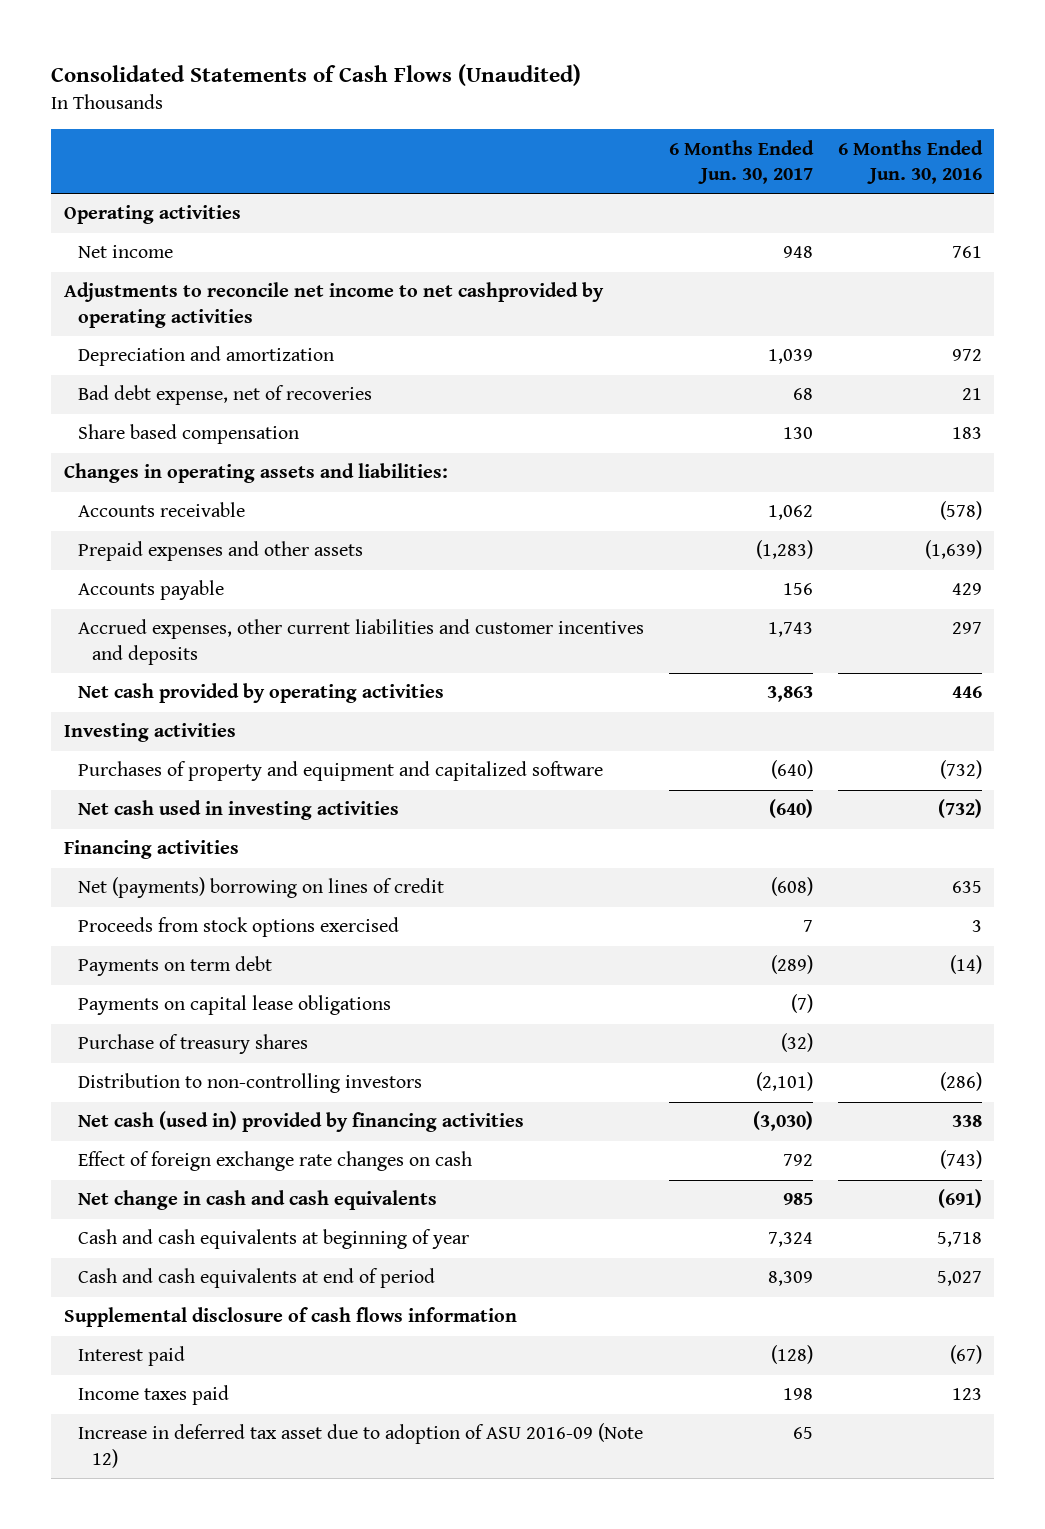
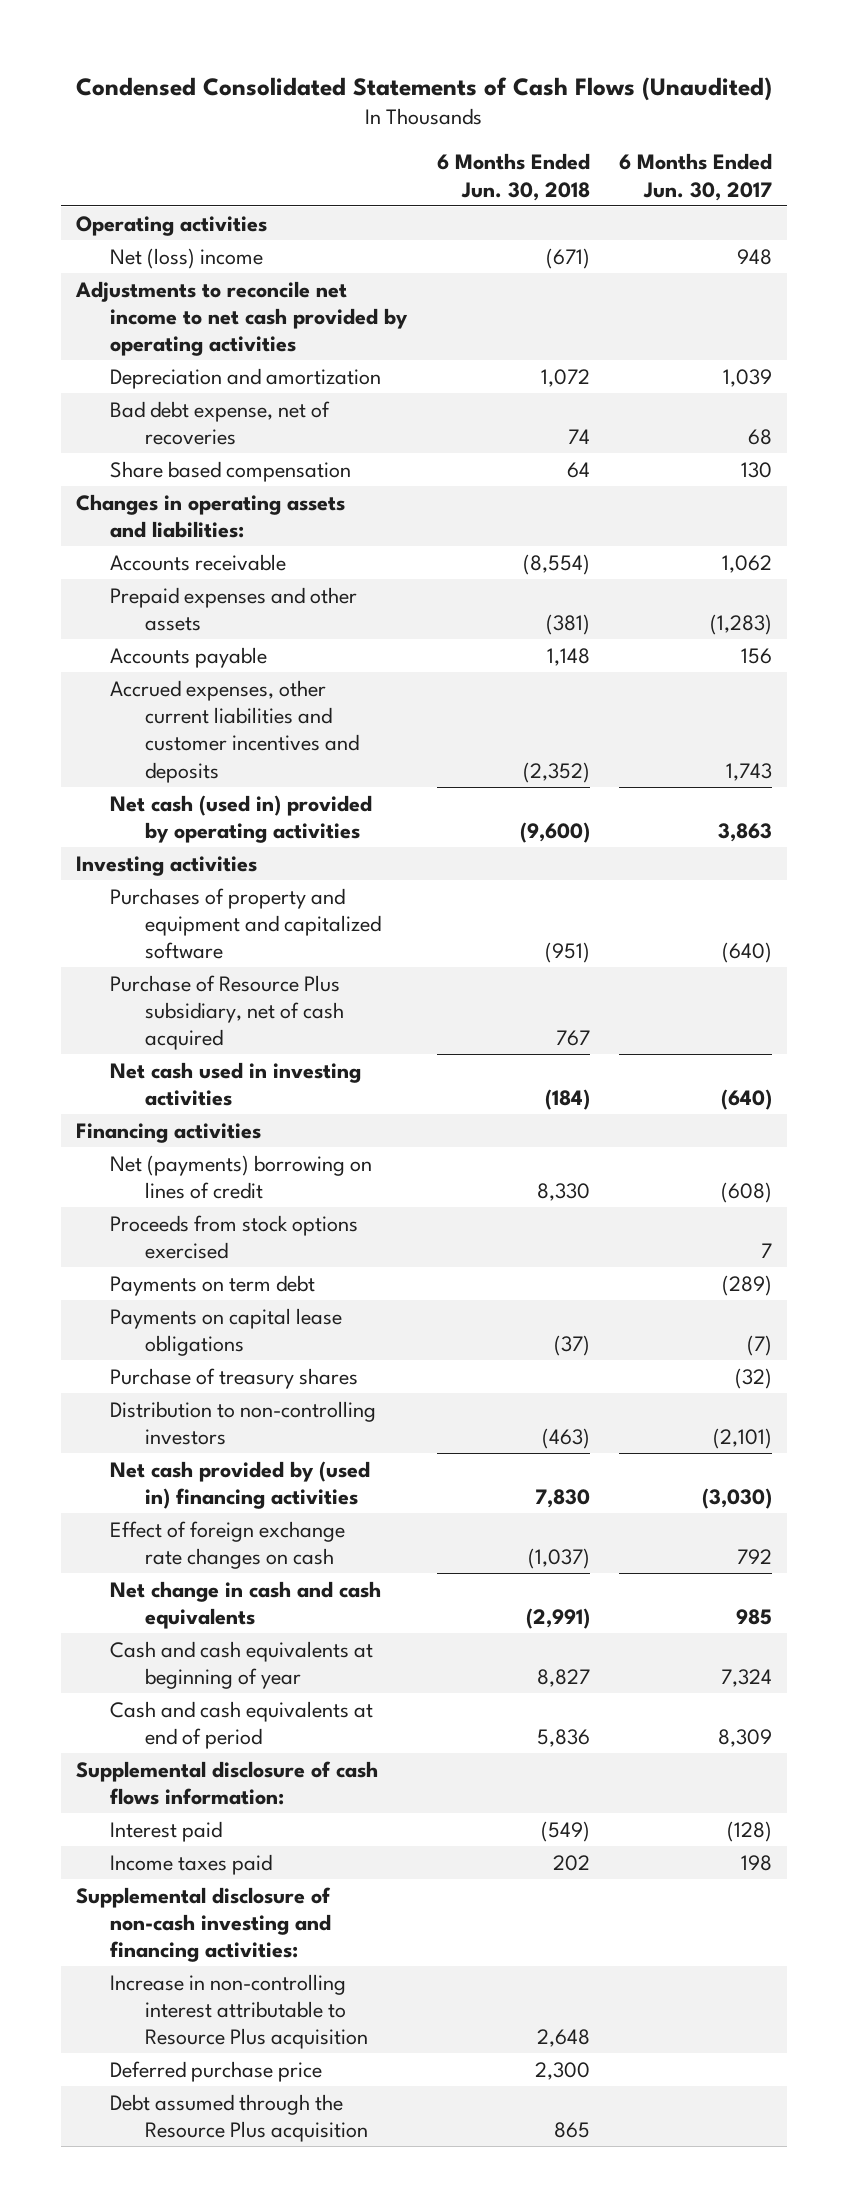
[51,64,582,87] Consolidated Statements of Cash Flows (Unaudited) -> [76,76,773,101] Condensed Consolidated Statements of Cash Flows (Unaudited)
[837,139,983,185] 6 Months Ended Jun. 30, 2016 -> none
none -> [436,153,590,201] 6 Months Ended Jun. 30, 2018
[78,245,174,259] Net income -> [110,247,264,269] Net (loss) income
[63,282,604,329] Adjustments to reconcile net income to net cashprovided by operating activities -> [74,280,409,357] Adjustments to reconcile net income to net cash provided by operating activities
[78,683,445,704] Net cash provided by operating activities -> [110,794,373,843] Net cash (used in) provided by operating activities
none -> [110,974,345,1051] Purchase of Resource Plus subsidiary, net of cash acquired
[78,1111,525,1133] Net cash (used in) provided by financing activities -> [110,1460,371,1509] Net cash provided by (used in) financing activities
[63,1307,517,1328] Supplemental disclosure of cash flows information -> [75,1760,378,1805] Supplemental disclosure of cash flows information:
[78,1423,644,1469] Increase in deferred tax asset due to adoption of ASU 2016-09 (Note 12) -> none
none -> [75,1886,332,1963] Supplemental disclosure of non-cash investing and financing activities:
none -> [110,1973,369,2050] Increase in non-controlling interest attributable to Resource Plus acquisition
none -> [110,2060,323,2082] Deferred purchase price
none -> [110,2093,369,2142] Debt assumed through the Resource Plus acquisition

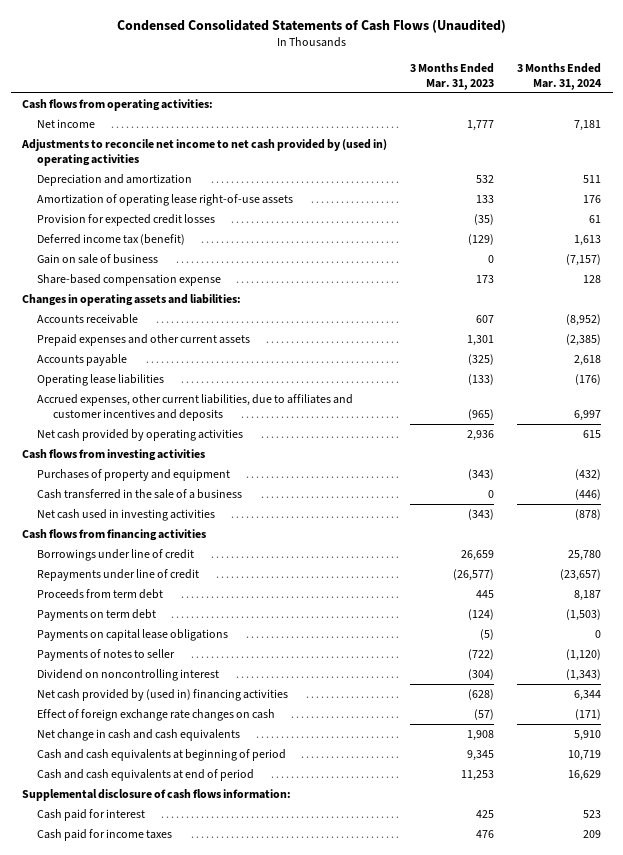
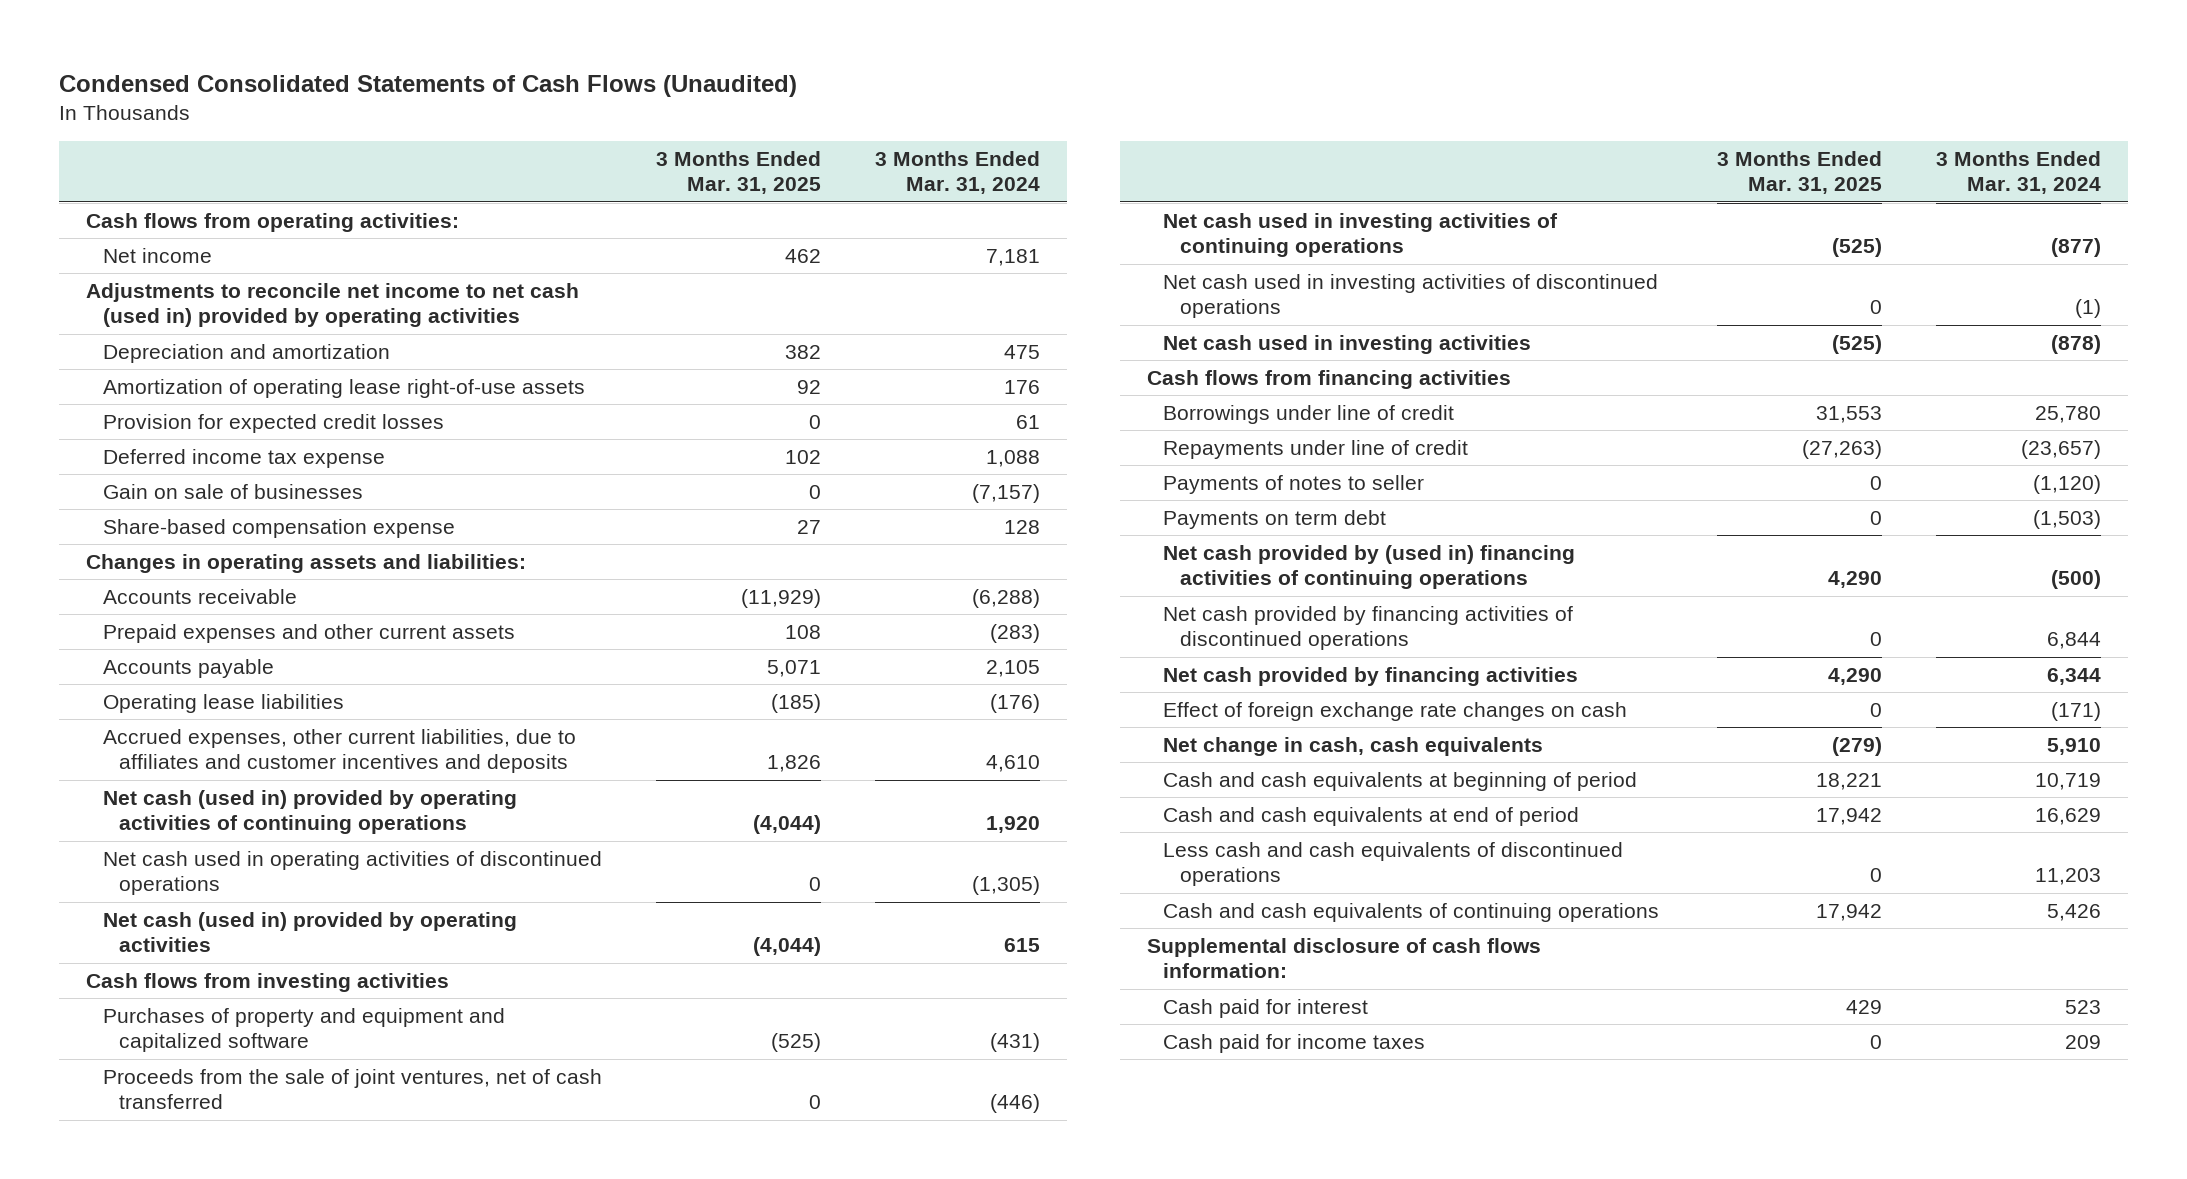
[410,63,495,90] 3 Months Ended Mar. 31, 2023 -> none
none -> [656,150,822,195] 3 Months Ended Mar. 31, 2025
[21,138,388,166] Adjustments to reconcile net income to net cash provided by (used in) operating activities -> [86,282,580,328] Adjustments to reconcile net income to net cash (used in) provided by operating activities
[583,174,602,183] 511 -> [1004,344,1041,359] 475
[37,233,186,245] Deferred income tax (benefit) -> [102,448,385,468] Deferred income tax expense
[574,234,602,246] 1,613 -> [986,449,1041,467] 1,088
[37,253,159,264] Gain on sale of business -> [102,483,363,499] Gain on sale of businesses
[566,313,602,326] (8,952) -> [972,588,1041,608] (6,288)
[566,333,602,346] (2,385) -> [990,623,1041,643] (283)
[574,354,602,366] 2,618 -> [986,659,1041,677] 2,105
[574,409,602,421] 6,997 -> [986,755,1041,773] 4,610
none -> [102,789,517,835] Net cash (used in) provided by operating activities of continuing operations
none -> [102,850,602,896] Net cash used in operating activities of discontinued operations
[37,428,244,441] Net cash provided by operating activities -> [102,911,517,953] Net cash (used in) provided by operating activities
[37,468,231,481] Purchases of property and equipment -> [102,1007,505,1053] Purchases of property and equipment and capitalized software
[575,468,602,480] (432) -> [990,1033,1041,1053] (431)
[37,488,243,499] Cash transferred in the sale of a business -> [102,1068,602,1110] Proceeds from the sale of joint ventures, net of cash transferred
none -> [1163,212,1559,258] Net cash used in investing activities of continuing operations
none -> [1163,273,1659,319] Net cash used in investing activities of discontinued operations
[37,588,164,599] Proceeds from term debt -> none
[37,628,229,641] Payments on capital lease obligations -> none
[37,668,220,681] Dividend on noncontrolling interest -> none
[37,608,157,621] Payments on term debt -> [1163,509,1387,529] Payments on term debt
none -> [1163,544,1576,590] Net cash provided by (used in) financing activities of continuing operations
none -> [1163,605,1574,651] Net cash provided by financing activities of discontinued operations
[37,688,289,701] Net cash provided by (used in) financing activities -> [1163,666,1579,686] Net cash provided by financing activities
[37,728,241,741] Net change in cash and cash equivalents -> [1163,736,1544,756] Net change in cash, cash equivalents
none -> [1163,841,1624,887] Less cash and cash equivalents of discontinued operations
none -> [1163,902,1660,922] Cash and cash equivalents of continuing operations

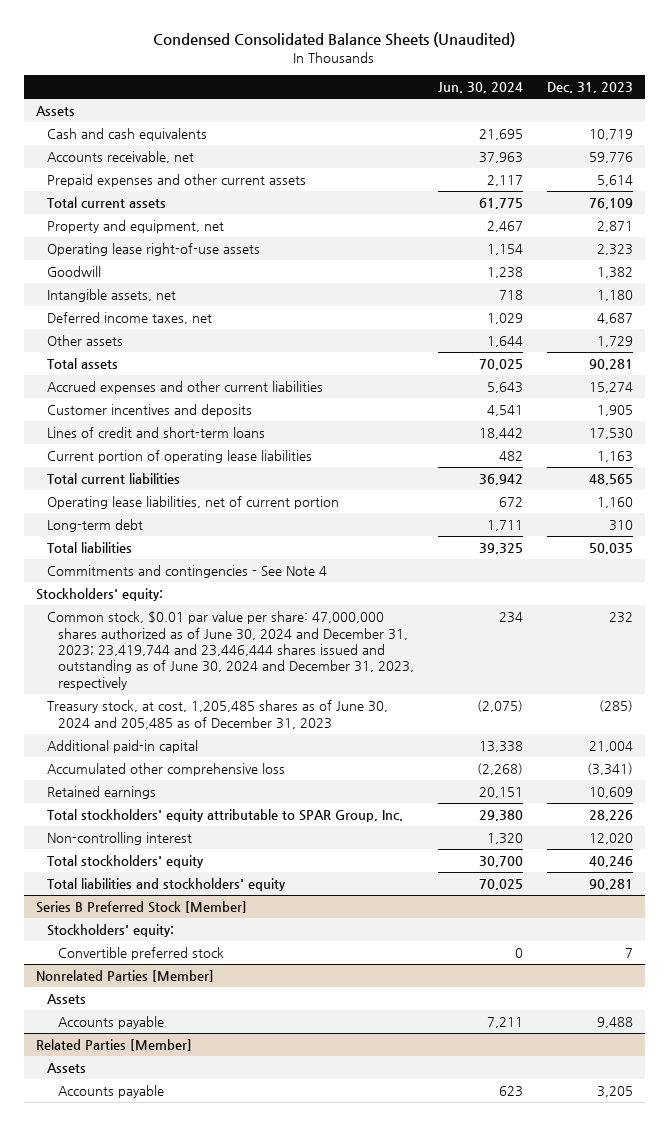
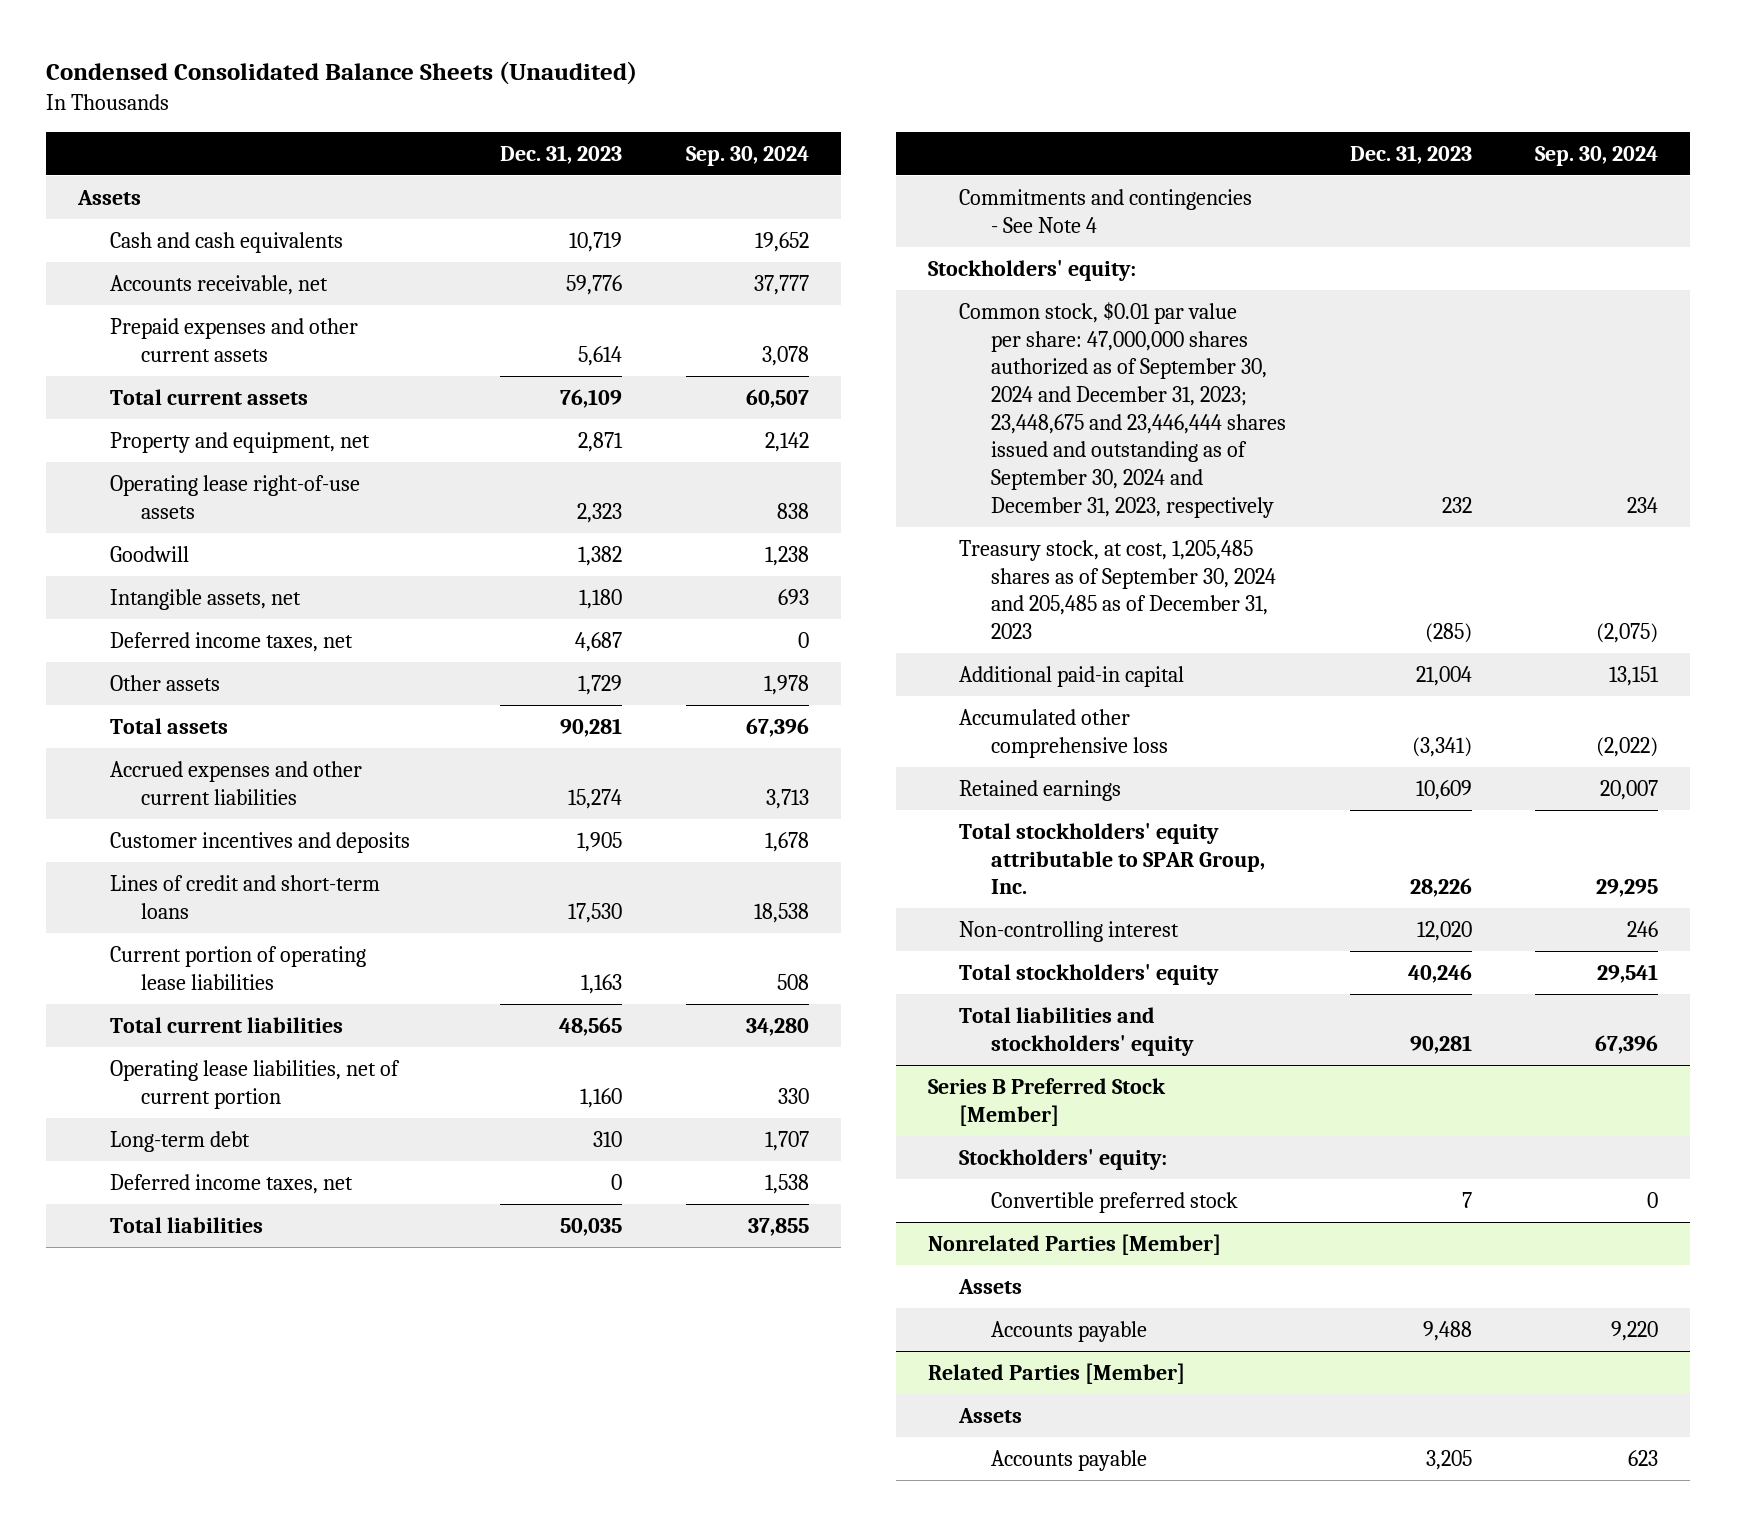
[438,82,524,94] Jun. 30, 2024 -> none
none -> [686,145,810,166] Sep. 30, 2024
none -> [109,1173,353,1194] Deferred income taxes, net
[47,611,415,690] Common stock, $0.01 par value per share: 47,000,000 shares authorized as of June 30, 2024 and December 31, 2023; 23,419,744 and 23,446,444 shares issued and outstanding as of June 30, 2024 and December 31, 2023, respectively -> [959,301,1286,518] Common stock, $0.01 par value per share: 47,000,000 shares authorized as of September 30, 2024 and December 31, 2023; 23,448,675 and 23,446,444 shares issued and outstanding as of September 30, 2024 and December 31, 2023, respectively
[47,700,389,729] Treasury stock, at cost, 1,205,485 shares as of June 30, 2024 and 205,485 as of December 31, 2023 -> [959,539,1276,640] Treasury stock, at cost, 1,205,485 shares as of September 30, 2024 and 205,485 as of December 31, 2023

